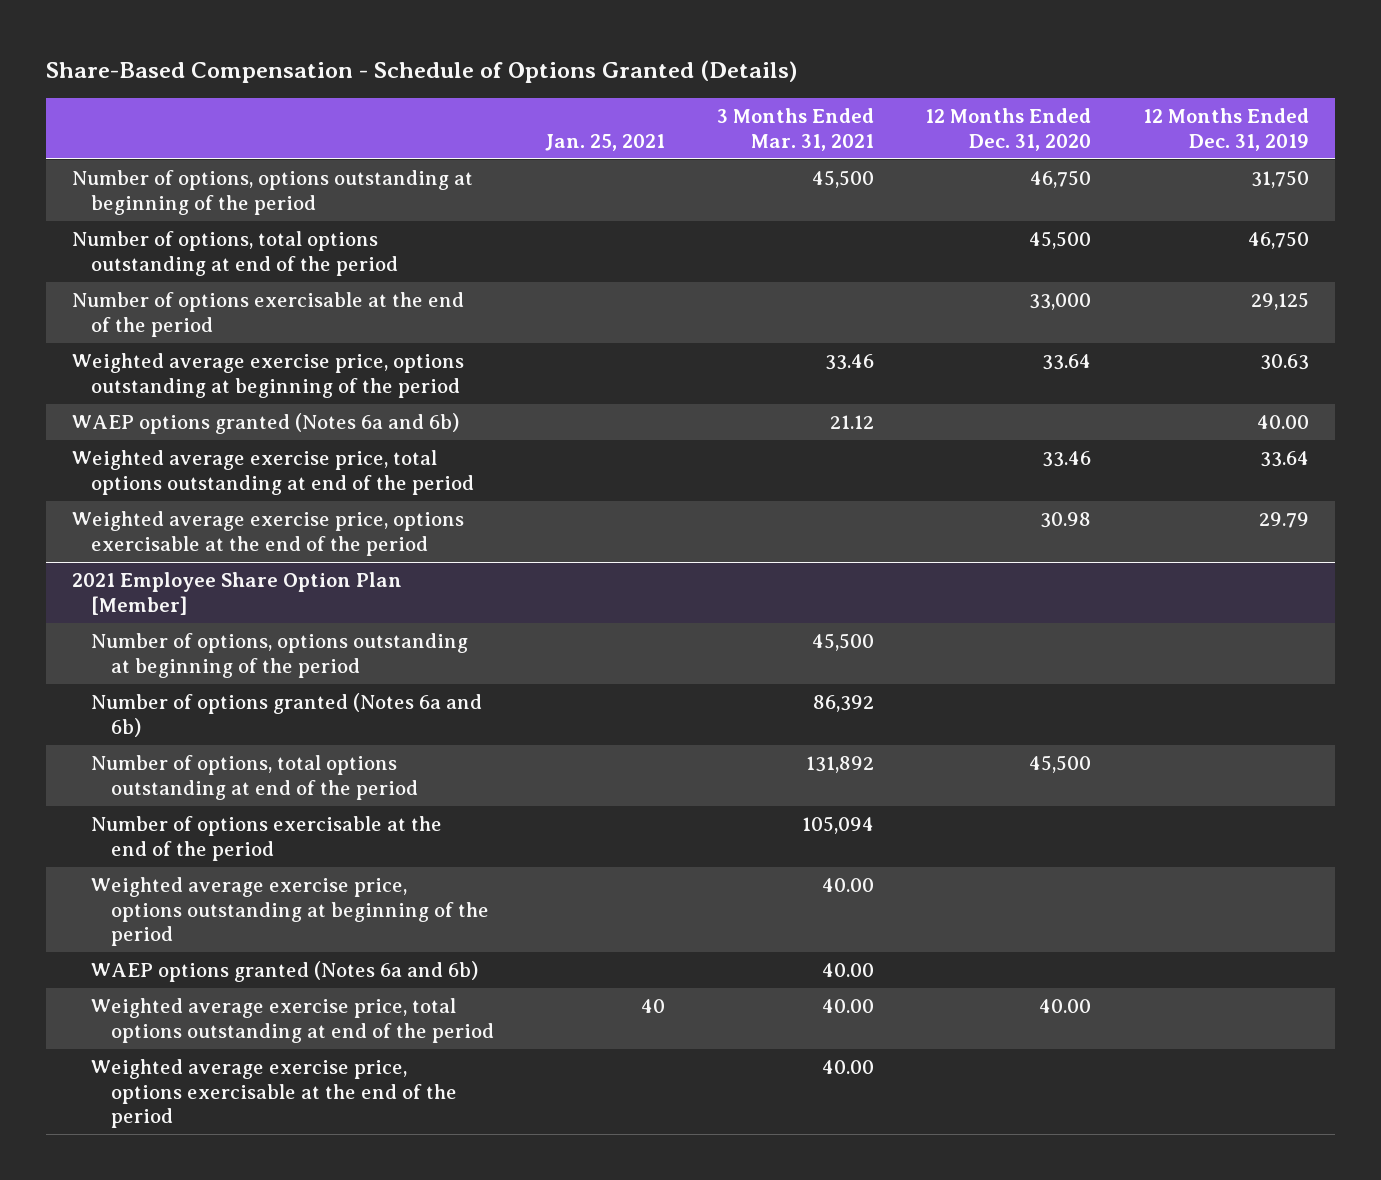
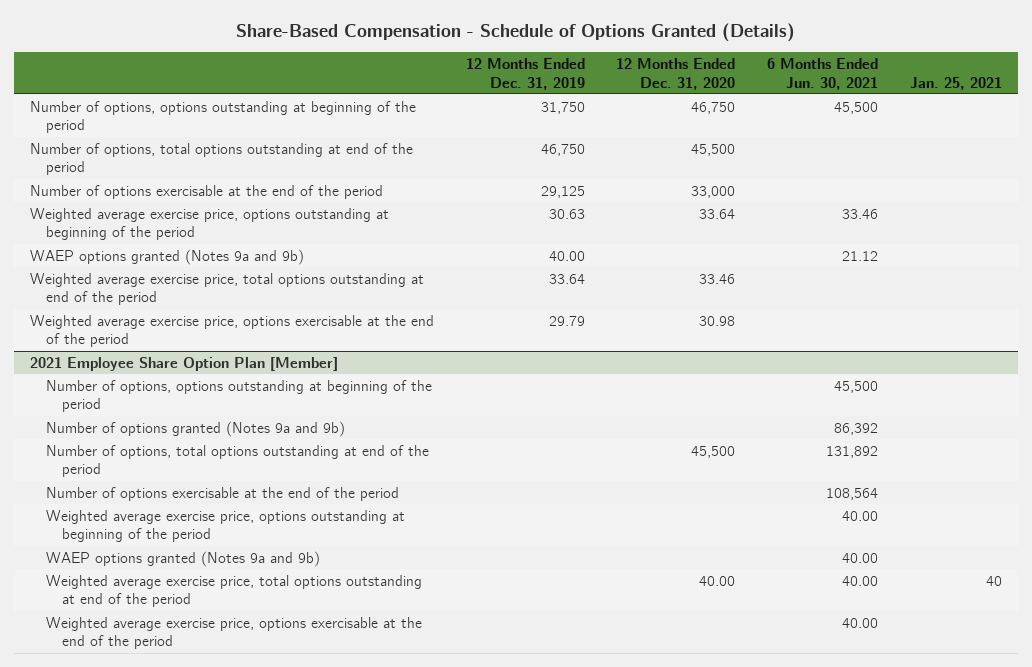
[716,108,874,151] 3 Months Ended Mar. 31, 2021 -> none
none -> [767,58,879,90] 6 Months Ended Jun. 30, 2021
[71,413,459,435] WAEP options granted (Notes 6a and 6b) -> [29,248,304,265] WAEP options granted (Notes 9a and 9b)
[91,693,483,737] Number of options granted (Notes 6a and 6b) -> [45,420,345,437] Number of options granted (Notes 9a and 9b)
[91,961,479,983] WAEP options granted (Notes 6a and 6b) -> [45,550,320,567] WAEP options granted (Notes 9a and 9b)

